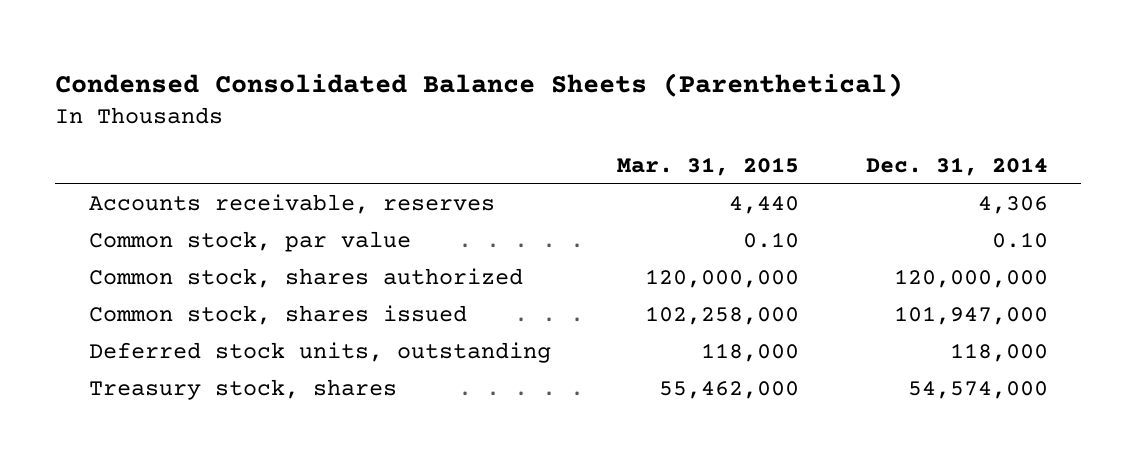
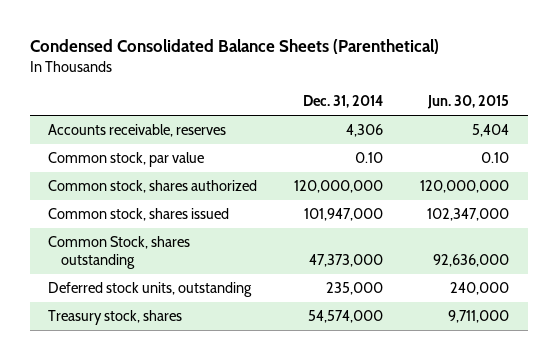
[617,157,800,177] Mar. 31, 2015 -> none
none -> [427,95,510,110] Jun. 30, 2015
none -> [48,236,191,270] Common Stock, shares outstanding
[950,343,1049,363] 118,000 -> [326,282,384,296] 235,000

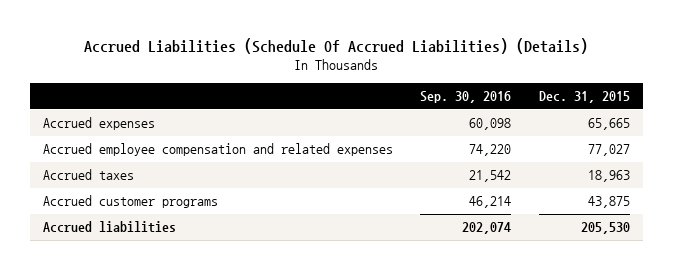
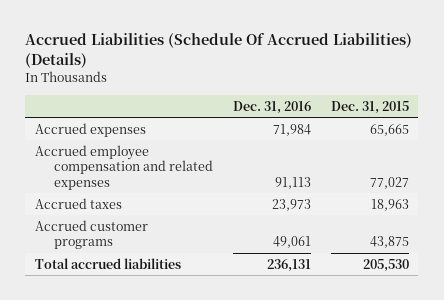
[420,91,512,104] Sep. 30, 2016 -> none
none -> [232,100,311,114] Dec. 31, 2016
[43,221,177,234] Accrued liabilities -> [35,257,182,269] Total accrued liabilities

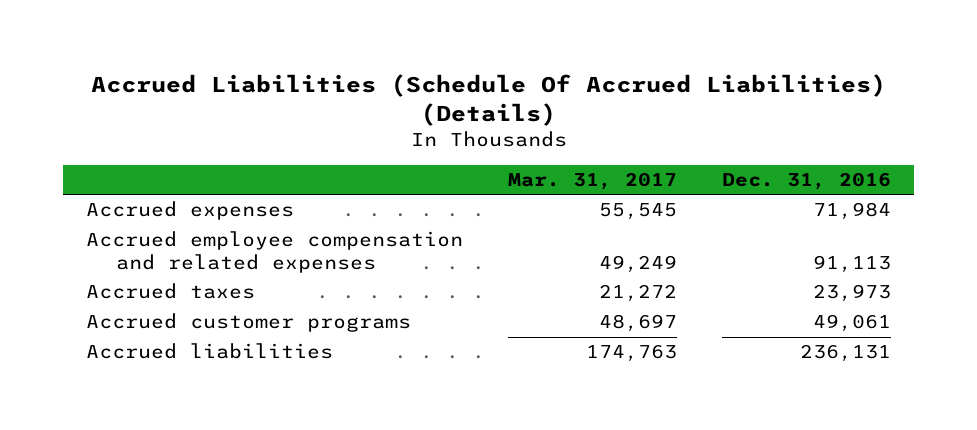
[330,100,409,114] Dec. 31, 2015 -> none
none -> [508,172,678,191] Mar. 31, 2017
[35,257,182,269] Total accrued liabilities -> [85,343,333,360] Accrued liabilities

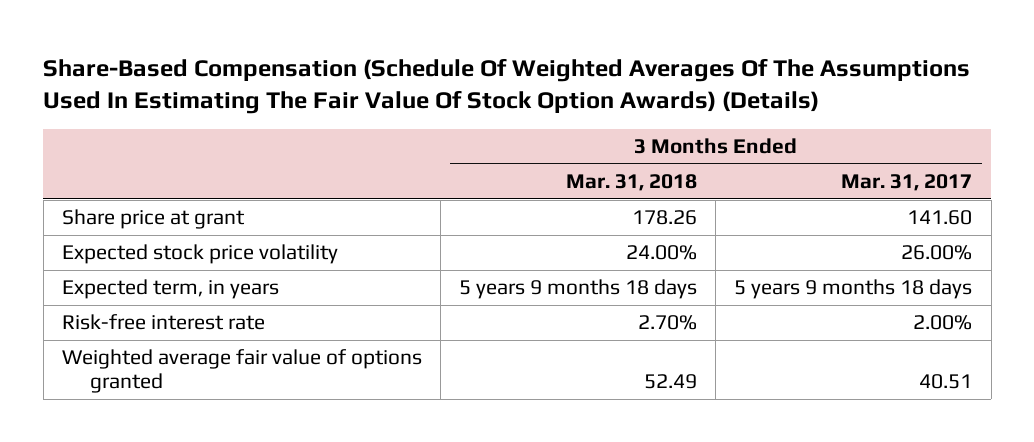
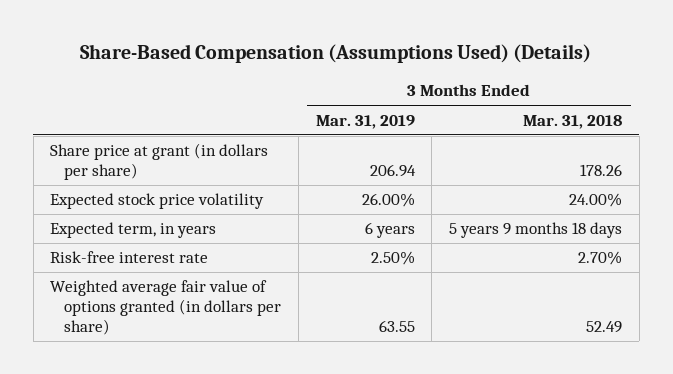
[43,57,971,115] Share-Based Compensation (Schedule Of Weighted Averages Of The Assumptions Used In Estimating The Fair Value Of Stock Option Awards) (Details) -> [80,44,592,64] Share-Based Compensation (Assumptions Used) (Details)
[841,174,973,192] Mar. 31, 2017 -> none
none -> [315,114,415,129] Mar. 31, 2019
[61,209,245,230] Share price at grant -> [50,143,269,181] Share price at grant (in dollars per share)
[61,349,422,394] Weighted average fair value of options granted -> [50,280,281,335] Weighted average fair value of options granted (in dollars per share)

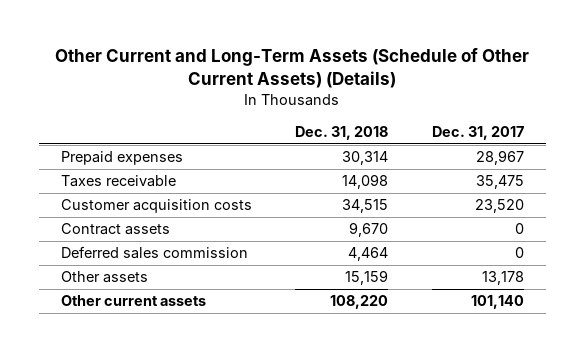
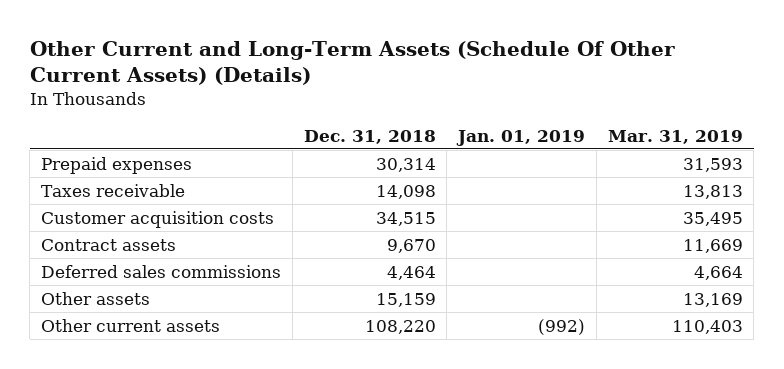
[55,48,530,88] Other Current and Long-Term Assets (Schedule of Other Current Assets) (Details) -> [29,41,675,86] Other Current and Long-Term Assets (Schedule Of Other Current Assets) (Details)
[431,125,524,140] Dec. 31, 2017 -> none
none -> [456,129,586,146] Jan. 01, 2019
none -> [607,129,743,144] Mar. 31, 2019
[61,246,249,260] Deferred sales commission -> [41,264,282,278] Deferred sales commissions

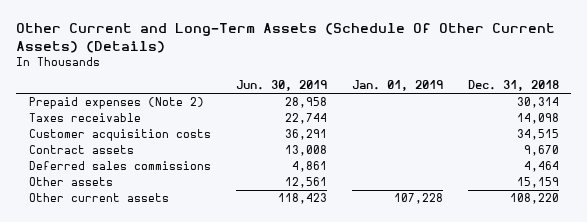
[607,129,743,144] Mar. 31, 2019 -> none
none -> [235,80,327,92] Jun. 30, 2019
[41,156,193,174] Prepaid expenses -> [28,97,204,110] Prepaid expenses (Note 2)
[538,318,586,335] (992) -> [393,193,443,205] 107,228

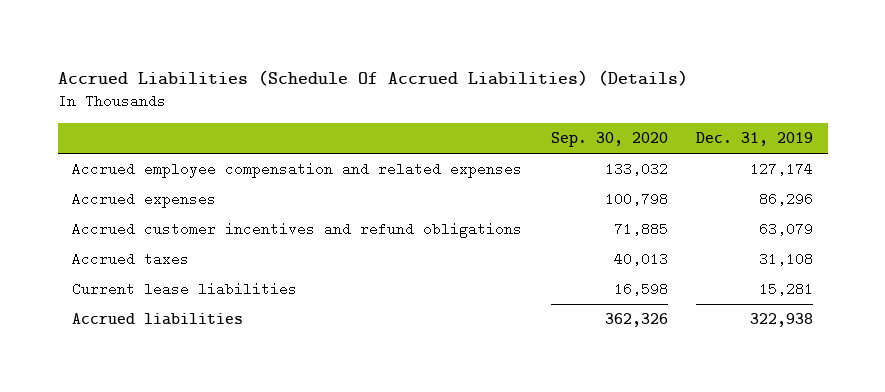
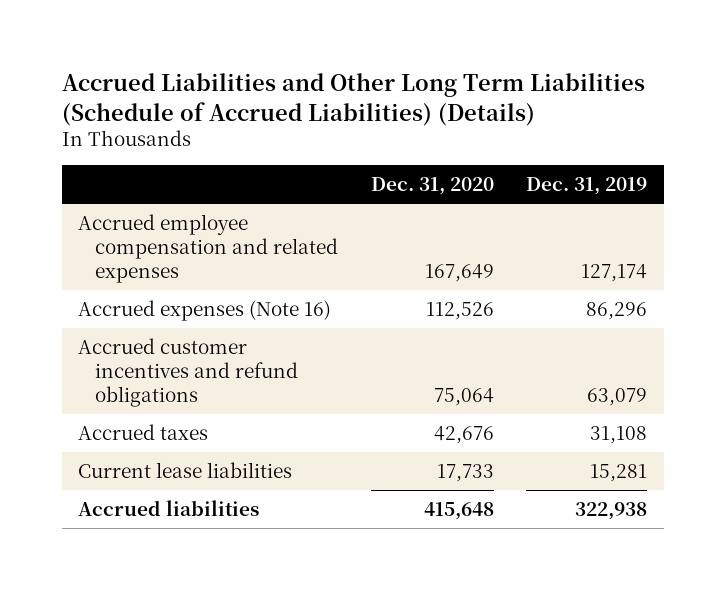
[57,69,688,86] Accrued Liabilities (Schedule Of Accrued Liabilities) (Details) -> [61,73,645,126] Accrued Liabilities and Other Long Term Liabilities (Schedule of Accrued Liabilities) (Details)
[550,132,668,148] Sep. 30, 2020 -> none
none -> [370,177,494,196] Dec. 31, 2020
[71,192,216,209] Accrued expenses -> [78,299,332,321] Accrued expenses (Note 16)

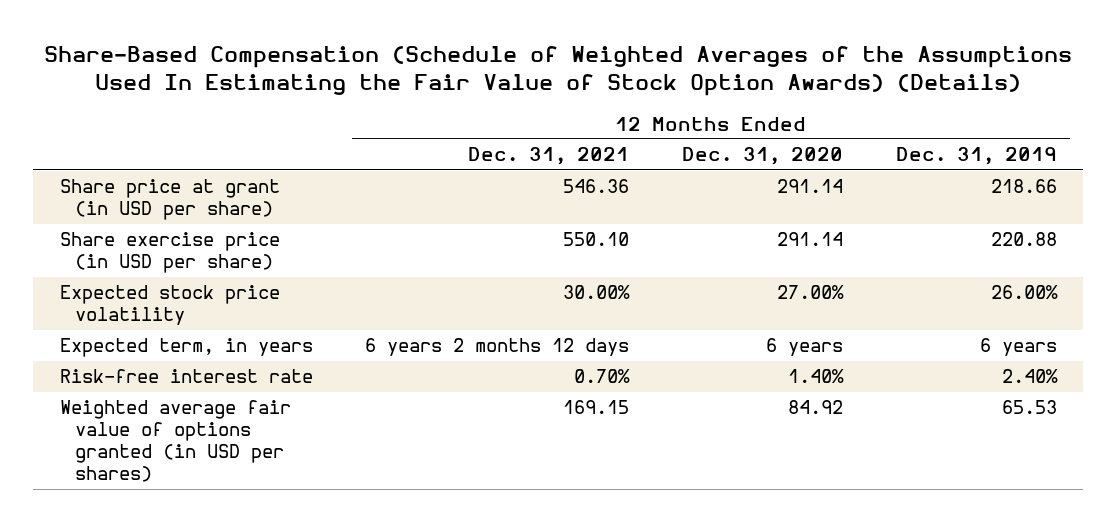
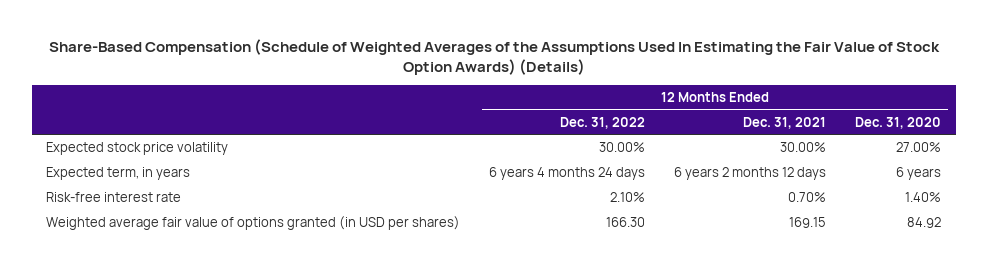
[896,147,1058,166] Dec. 31, 2019 -> none
none -> [560,116,646,129] Dec. 31, 2022
[59,179,280,221] Share price at grant (in USD per share) -> none
[59,232,280,274] Share exercise price (in USD per share) -> none

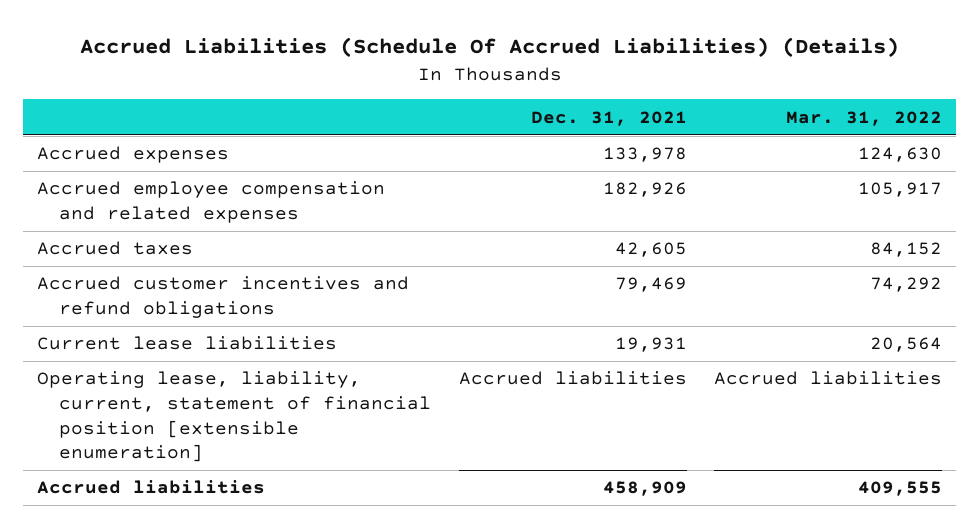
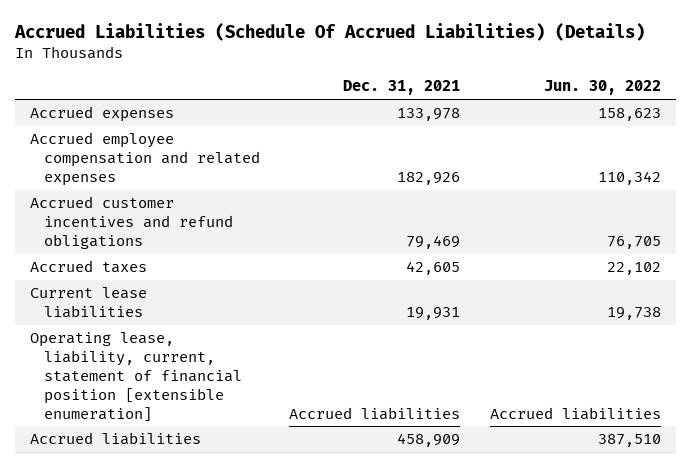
[786,110,943,126] Mar. 31, 2022 -> none
none -> [544,80,662,96] Jun. 30, 2022
[36,241,193,256] Accrued taxes -> [29,260,147,274] Accrued taxes

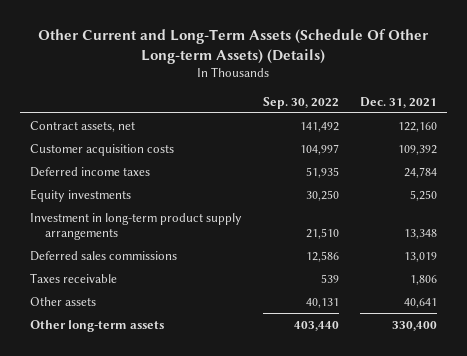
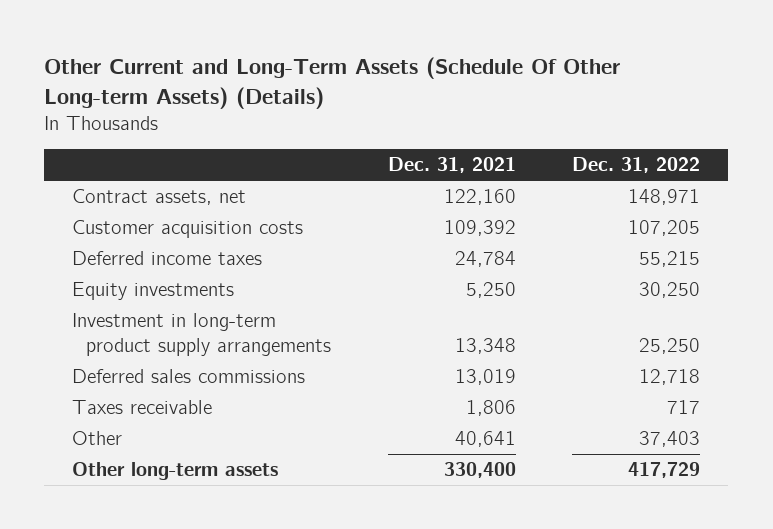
[262,96,339,109] Sep. 30, 2022 -> none
none -> [572,157,701,174] Dec. 31, 2022
[29,296,96,306] Other assets -> [72,431,123,446] Other

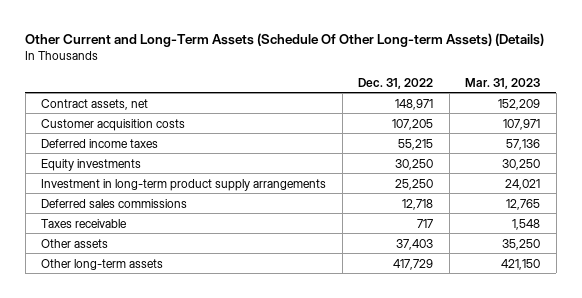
[387,157,516,174] Dec. 31, 2021 -> none
none -> [465,77,541,89] Mar. 31, 2023
[72,431,123,446] Other -> [41,238,109,248] Other assets

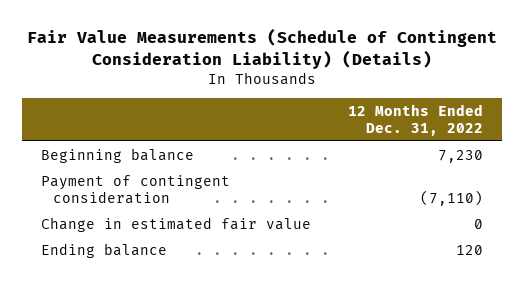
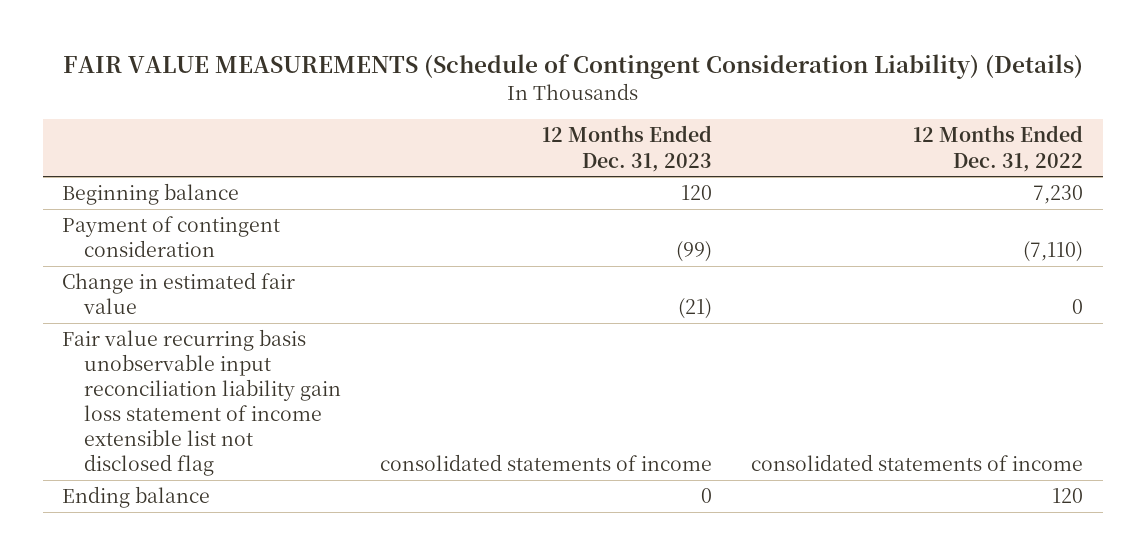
[27,28,498,70] Fair Value Measurements (Schedule of Contingent Consideration Liability) (Details) -> [62,54,1083,80] FAIR VALUE MEASUREMENTS (Schedule of Contingent Consideration Liability) (Details)
none -> [541,125,712,172] 12 Months Ended Dec. 31, 2023
none -> [62,329,341,477] Fair value recurring basis unobservable input reconciliation liability gain loss statement of income extensible list not disclosed flag

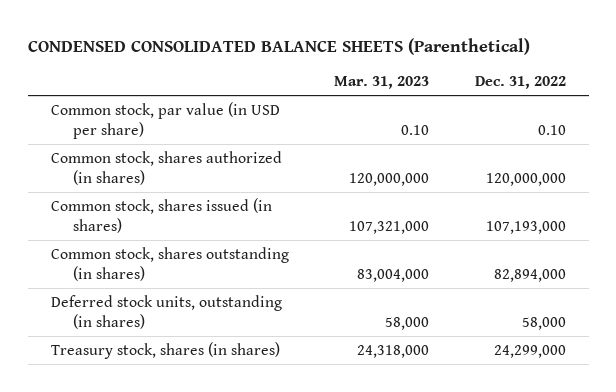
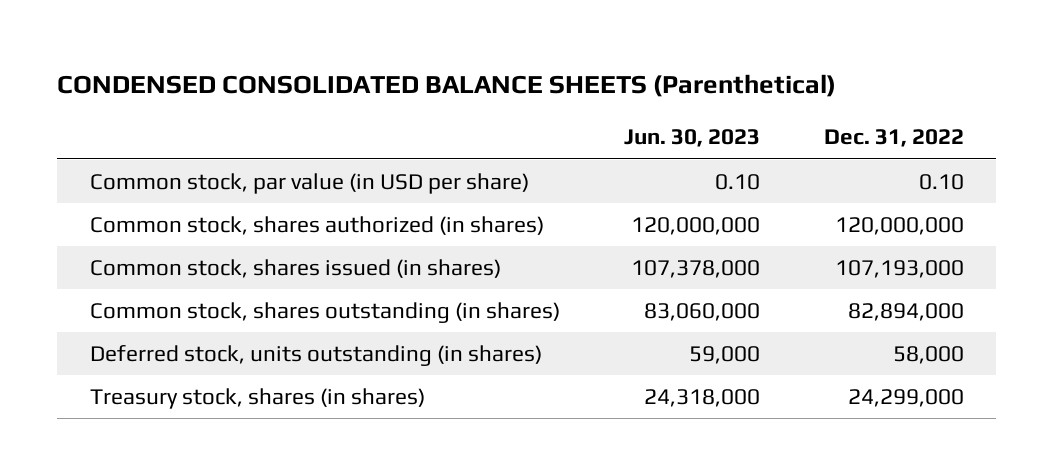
[334,76,430,90] Mar. 31, 2023 -> none
none -> [623,129,760,148] Jun. 30, 2023
[50,294,282,329] Deferred stock units, outstanding (in shares) -> [89,345,542,367] Deferred stock, units outstanding (in shares)

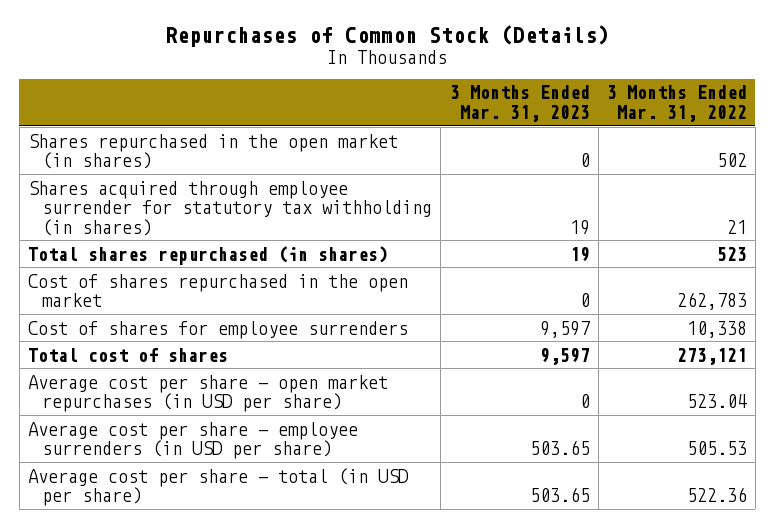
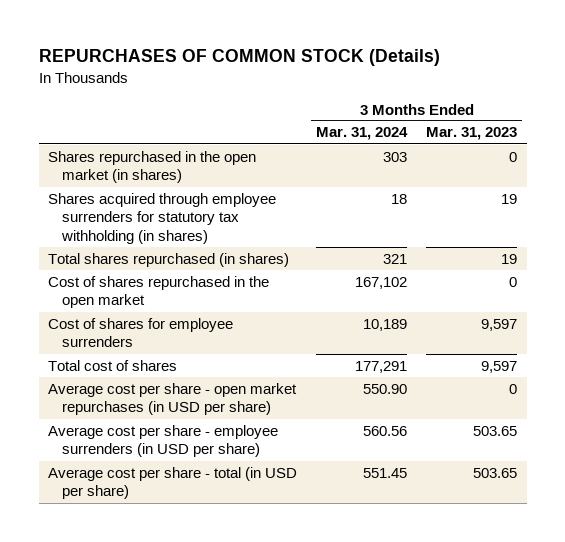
[165,25,610,48] Repurchases of Common Stock (Details) -> [38,49,440,67] REPURCHASES OF COMMON STOCK (Details)
[606,85,747,123] 3 Months Ended Mar. 31, 2022 -> none
none -> [316,127,409,141] Mar. 31, 2024
[27,180,433,236] Shares acquired through employee surrender for statutory tax withholding (in shares) -> [48,192,277,244] Shares acquired through employee surrenders for statutory tax withholding (in shares)

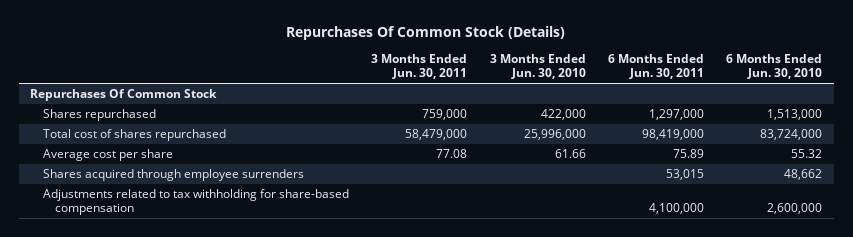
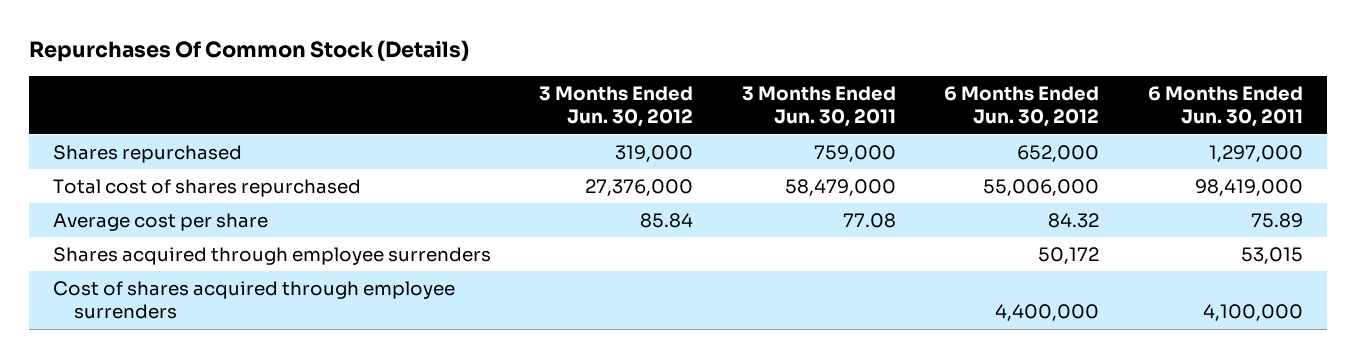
[489,54,586,80] 3 Months Ended Jun. 30, 2010 -> none
[726,54,823,80] 6 Months Ended Jun. 30, 2010 -> none
none -> [539,85,694,128] 3 Months Ended Jun. 30, 2012
none -> [944,85,1100,128] 6 Months Ended Jun. 30, 2012
[30,89,218,102] Repurchases Of Common Stock -> none
[42,189,349,216] Adjustments related to tax withholding for share-based compensation -> [53,280,456,320] Cost of shares acquired through employee surrenders

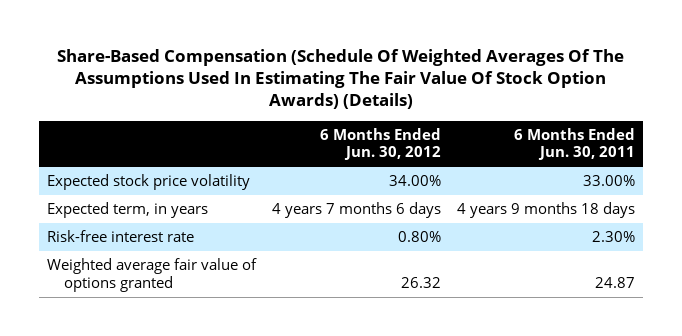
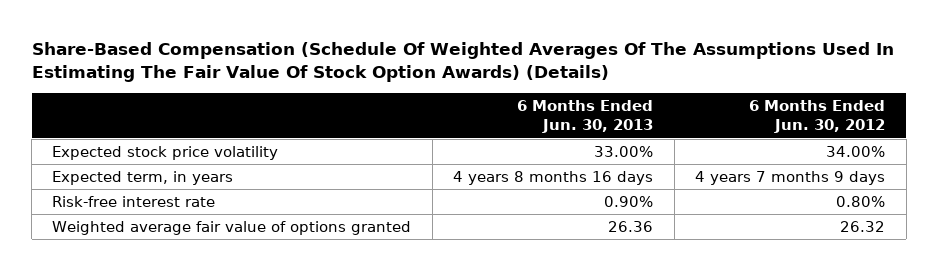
[513,127,635,161] 6 Months Ended Jun. 30, 2011 -> none
none -> [517,100,654,134] 6 Months Ended Jun. 30, 2013
[271,202,441,219] 4 years 7 months 6 days -> [695,171,886,186] 4 years 7 months 9 days

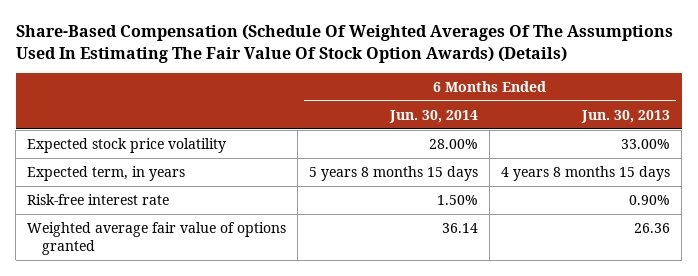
[749,100,886,134] 6 Months Ended Jun. 30, 2012 -> none
none -> [389,109,479,123] Jun. 30, 2014
[453,171,654,186] 4 years 8 months 16 days -> [501,166,671,182] 4 years 8 months 15 days

